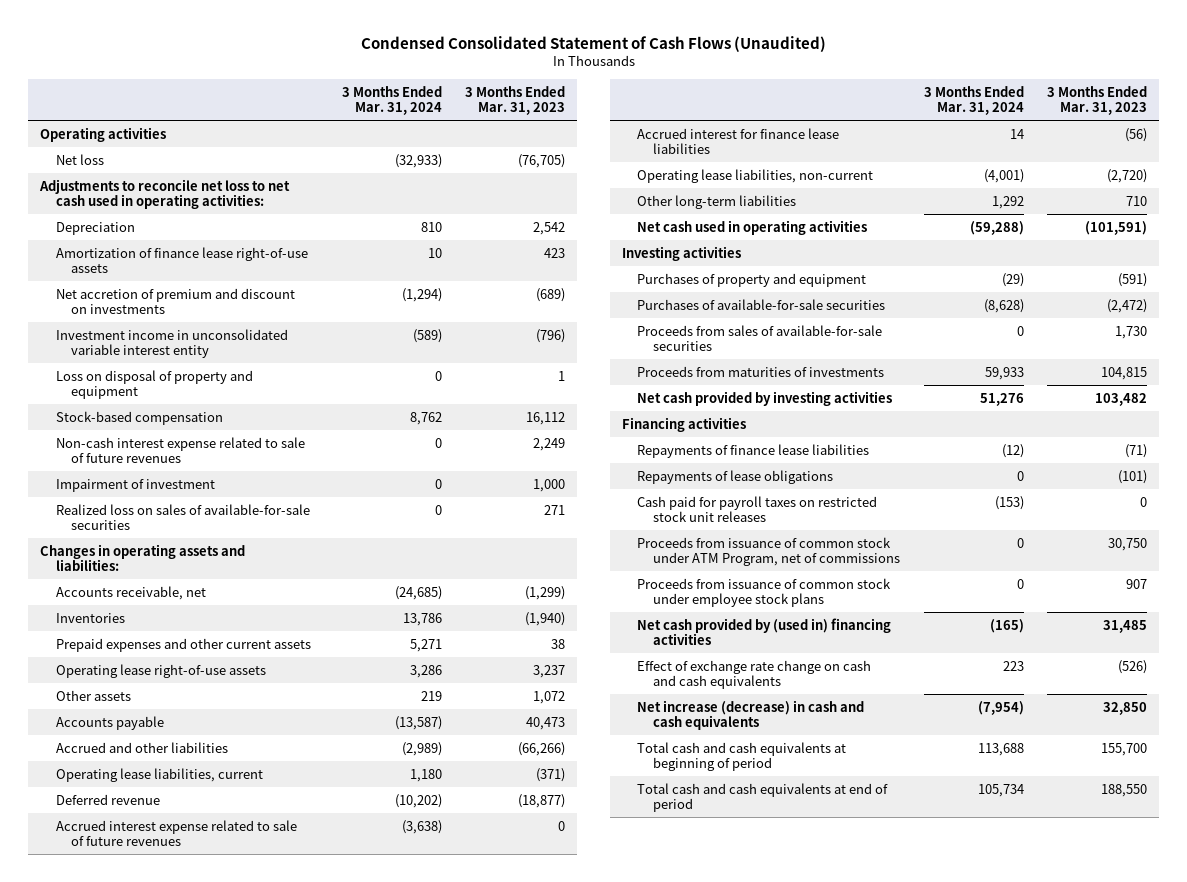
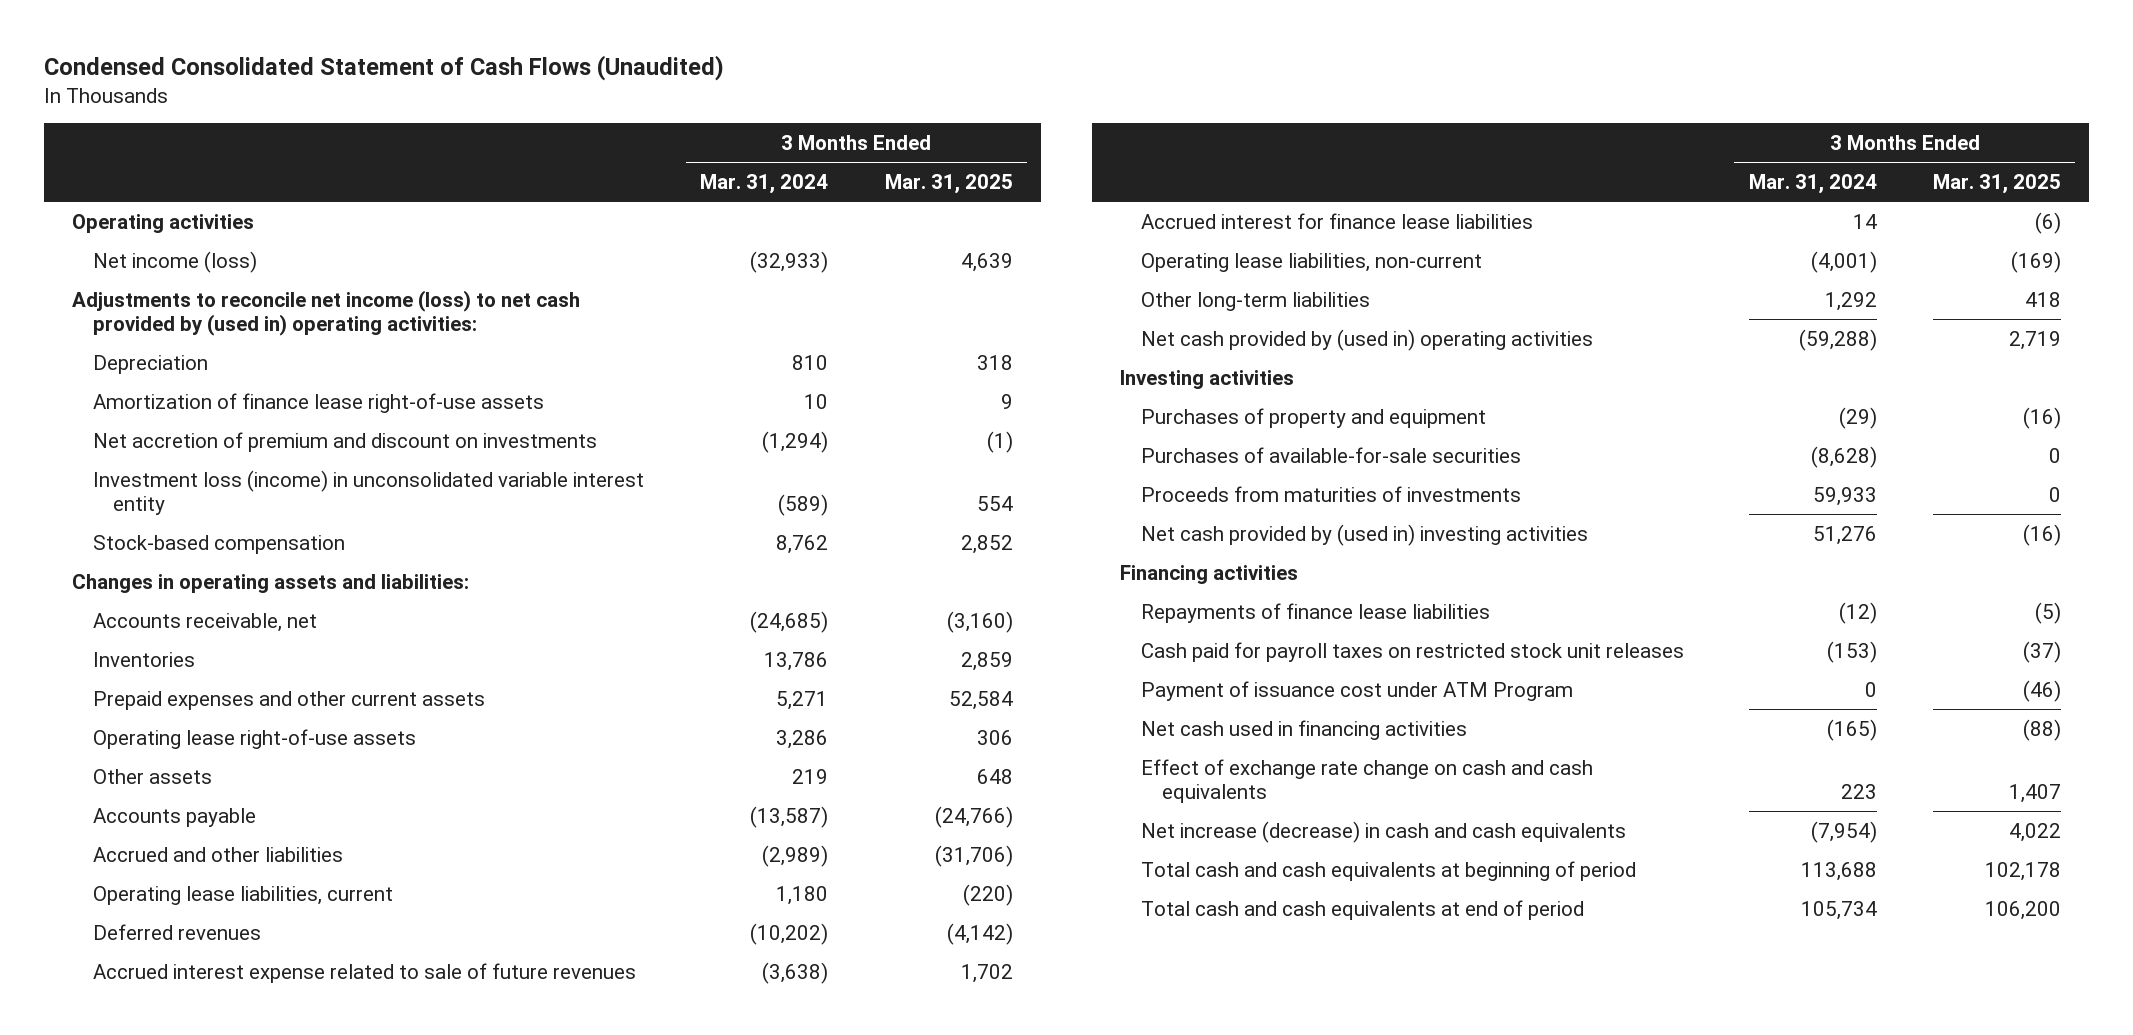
[465,85,566,116] 3 Months Ended Mar. 31, 2023 -> none
none -> [884,173,1013,194] Mar. 31, 2025
[55,153,104,165] Net loss -> [92,250,257,273] Net income (loss)
[39,178,291,209] Adjustments to reconcile net loss to net cash used in operating activities: -> [71,289,580,337] Adjustments to reconcile net income (loss) to net cash provided by (used in) operating activities:
[55,369,253,399] Loss on disposal of property and equipment -> none
[55,328,288,358] Investment income in unconsolidated variable interest entity -> [92,469,644,516] Investment loss (income) in unconsolidated variable interest entity
[55,436,305,463] Non-cash interest expense related to sale of future revenues -> none
[55,478,215,492] Impairment of investment -> none
[55,503,310,530] Realized loss on sales of available-for-sale securities -> none
[55,793,160,805] Deferred revenue -> [92,923,261,940] Deferred revenues
[637,219,868,235] Net cash used in operating activities -> [1141,328,1594,351] Net cash provided by (used in) operating activities
[637,324,883,351] Proceeds from sales of available-for-sale securities -> none
[637,390,893,406] Net cash provided by investing activities -> [1141,523,1589,546] Net cash provided by (used in) investing activities
[637,469,834,484] Repayments of lease obligations -> none
[637,536,900,566] Proceeds from issuance of common stock under ATM Program, net of commissions -> none
[637,577,892,607] Proceeds from issuance of common stock under employee stock plans -> none
none -> [1141,680,1574,701] Payment of issuance cost under ATM Program
[637,617,892,645] Net cash provided by (used in) financing activities -> [1141,719,1468,740] Net cash used in financing activities

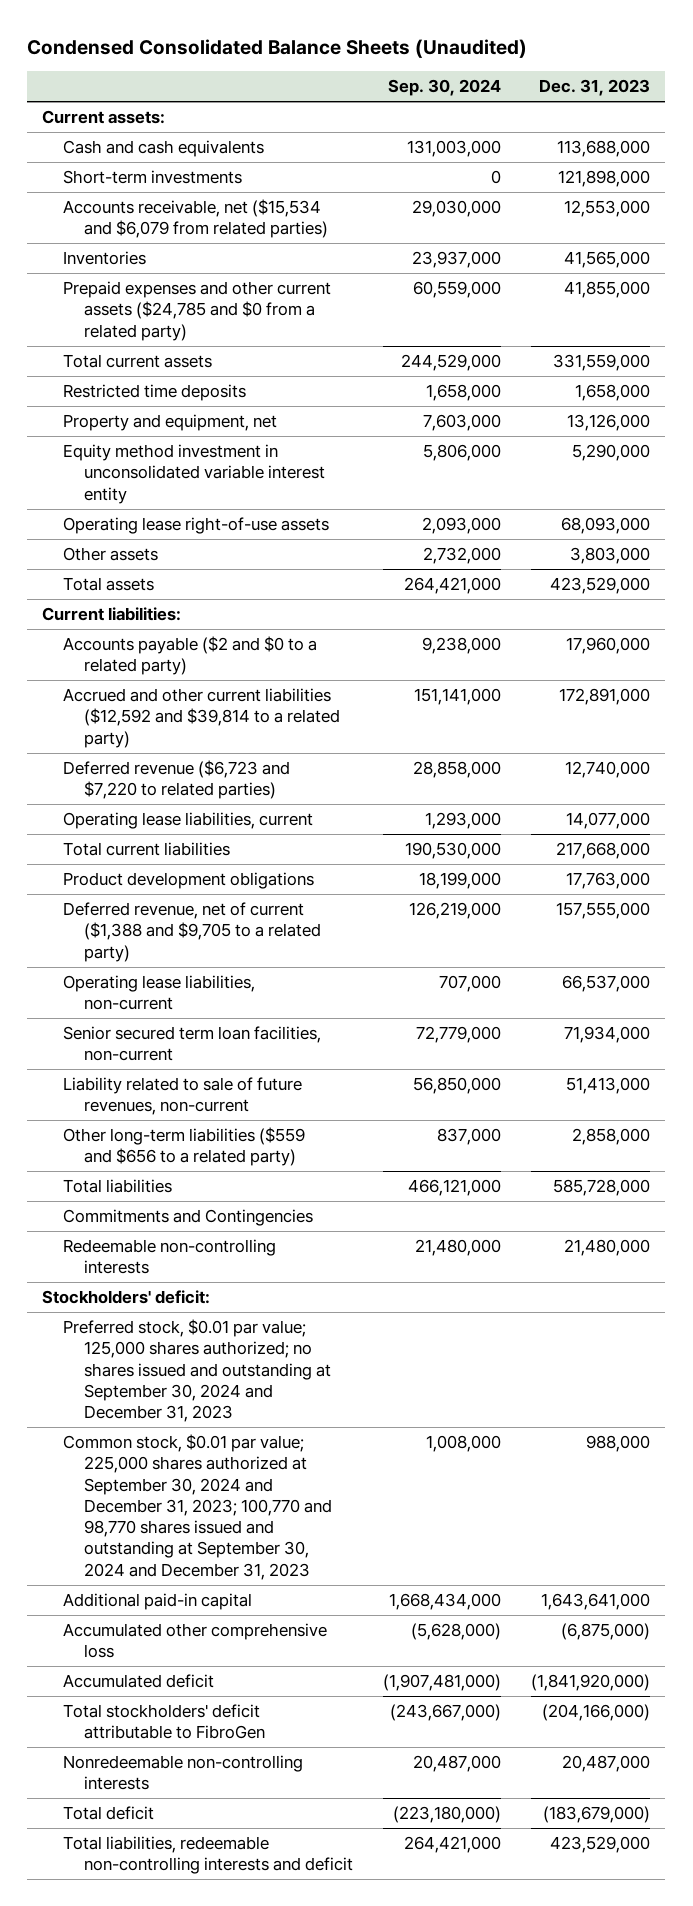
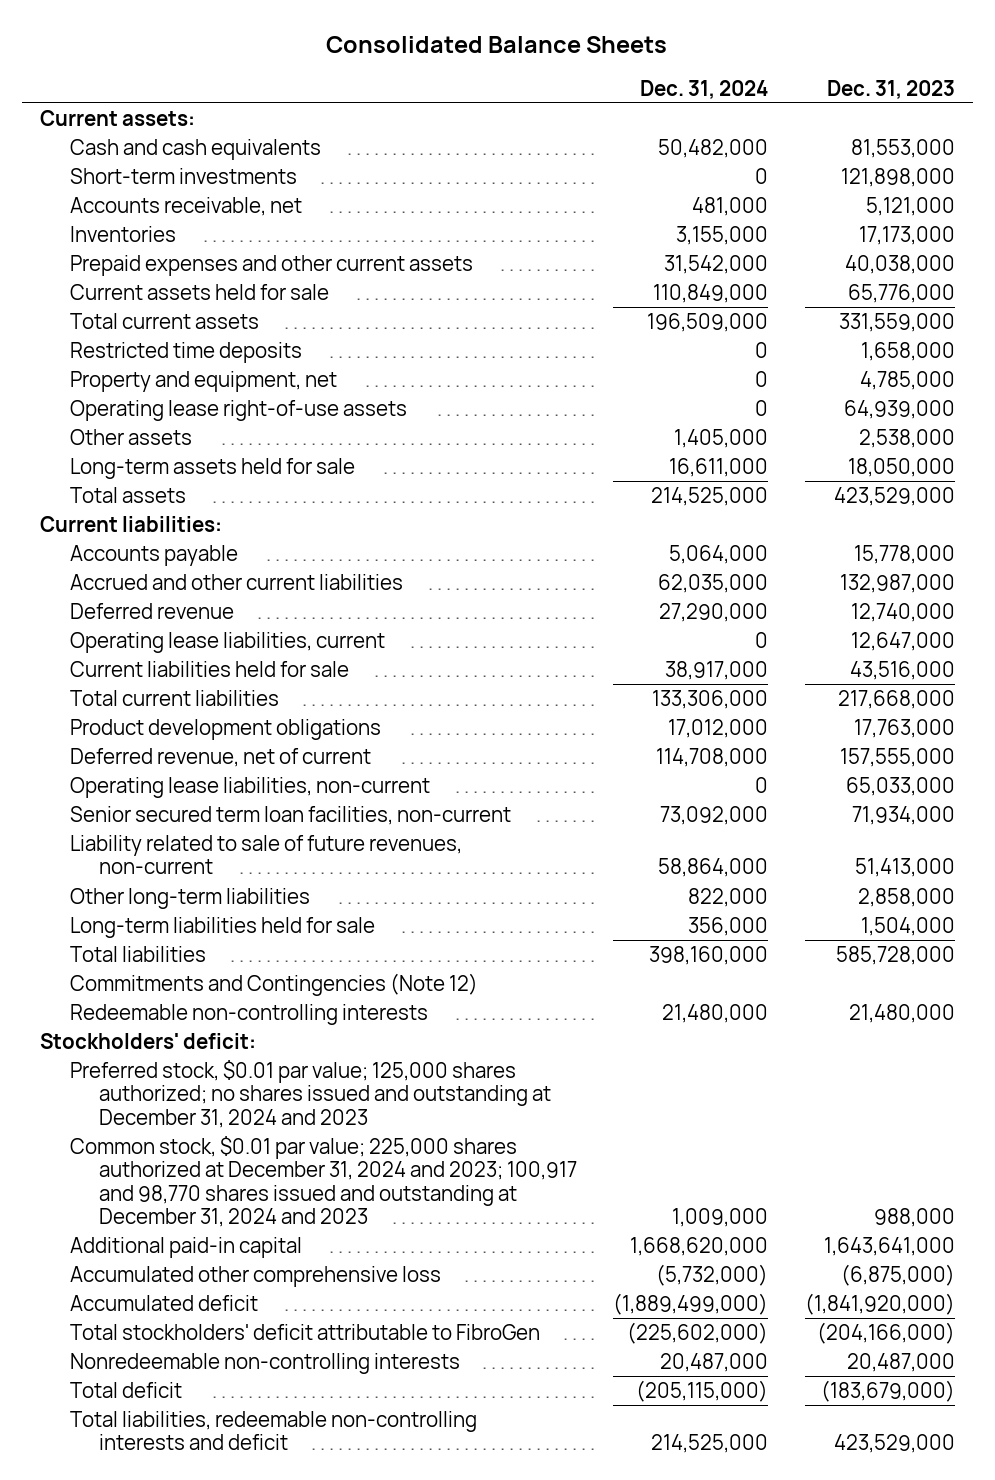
[27,38,528,58] Condensed Consolidated Balance Sheets (Unaudited) -> [326,36,668,54] Consolidated Balance Sheets
[387,79,501,97] Sep. 30, 2024 -> none
none -> [640,79,769,99] Dec. 31, 2024
[557,140,651,158] 113,688,000 -> [850,139,955,159] 81,553,000
[62,199,328,239] Accounts receivable, net ($15,534 and $6,079 from related parties) -> [69,197,302,217] Accounts receivable, net
[564,200,651,218] 12,553,000 -> [865,197,955,217] 5,121,000
[564,251,651,269] 41,565,000 -> [858,226,955,246] 17,173,000
[62,281,331,341] Prepaid expenses and other current assets ($24,785 and $0 from a related party) -> [69,255,473,277] Prepaid expenses and other current assets
[564,281,651,299] 41,855,000 -> [844,255,955,275] 40,038,000
none -> [69,284,329,301] Current assets held for sale
[62,444,325,504] Equity method investment in unconsolidated variable interest entity -> none
[567,414,651,432] 13,126,000 -> [859,371,955,391] 4,785,000
[561,517,651,535] 68,093,000 -> [843,400,955,420] 64,939,000
[570,547,651,565] 3,803,000 -> [858,429,955,449] 2,538,000
none -> [69,458,355,480] Long-term assets held for sale
[62,636,317,676] Accounts payable ($2 and $0 to a related party) -> [69,545,238,567] Accounts payable
[566,637,651,655] 17,960,000 -> [853,545,955,565] 15,778,000
[62,688,340,748] Accrued and other current liabilities ($12,592 and $39,814 to a related party) -> [69,574,403,591] Accrued and other current liabilities
[559,688,651,706] 172,891,000 -> [839,574,955,594] 132,987,000
[62,760,290,800] Deferred revenue ($6,723 and $7,220 to related parties) -> [69,603,234,620] Deferred revenue
[566,812,651,830] 14,077,000 -> [850,632,955,652] 12,647,000
none -> [69,661,349,678] Current liabilities held for sale
[62,902,321,962] Deferred revenue, net of current ($1,388 and $9,705 to a related party) -> [69,748,371,768] Deferred revenue, net of current
[562,975,651,993] 66,537,000 -> [845,777,955,797] 65,033,000
[62,1127,305,1167] Other long-term liabilities ($559 and $656 to a related party) -> [69,888,310,910] Other long-term liabilities
none -> [69,917,375,939] Long-term liabilities held for sale
[62,1209,313,1227] Commitments and Contingencies -> [69,973,478,997] Commitments and Contingencies (Note 12)
[62,1319,331,1423] Preferred stock, $0.01 par value; 125,000 shares authorized; no shares issued and outstanding at September 30, 2024 and December 31, 2023 -> [69,1060,552,1128] Preferred stock, $0.01 par value; 125,000 shares authorized; no shares issued and outstanding at December 31, 2024 and 2023
[62,1434,332,1580] Common stock, $0.01 par value; 225,000 shares authorized at September 30, 2024 and December 31, 2023; 100,770 and 98,770 shares issued and outstanding at September 30, 2024 and December 31, 2023 -> [69,1136,578,1228] Common stock, $0.01 par value; 225,000 shares authorized at December 31, 2024 and 2023; 100,917 and 98,770 shares issued and outstanding at December 31, 2024 and 2023

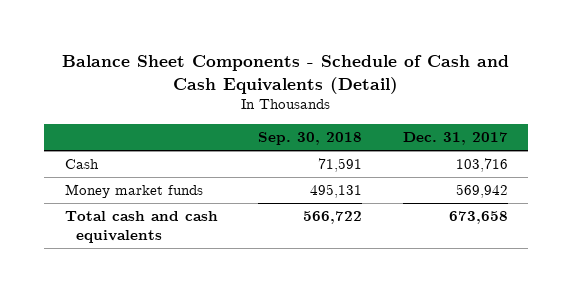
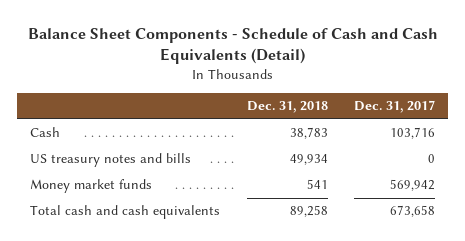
[258,131,363,145] Sep. 30, 2018 -> none
none -> [246,101,328,114] Dec. 31, 2018
none -> [30,153,192,168] US treasury notes and bills

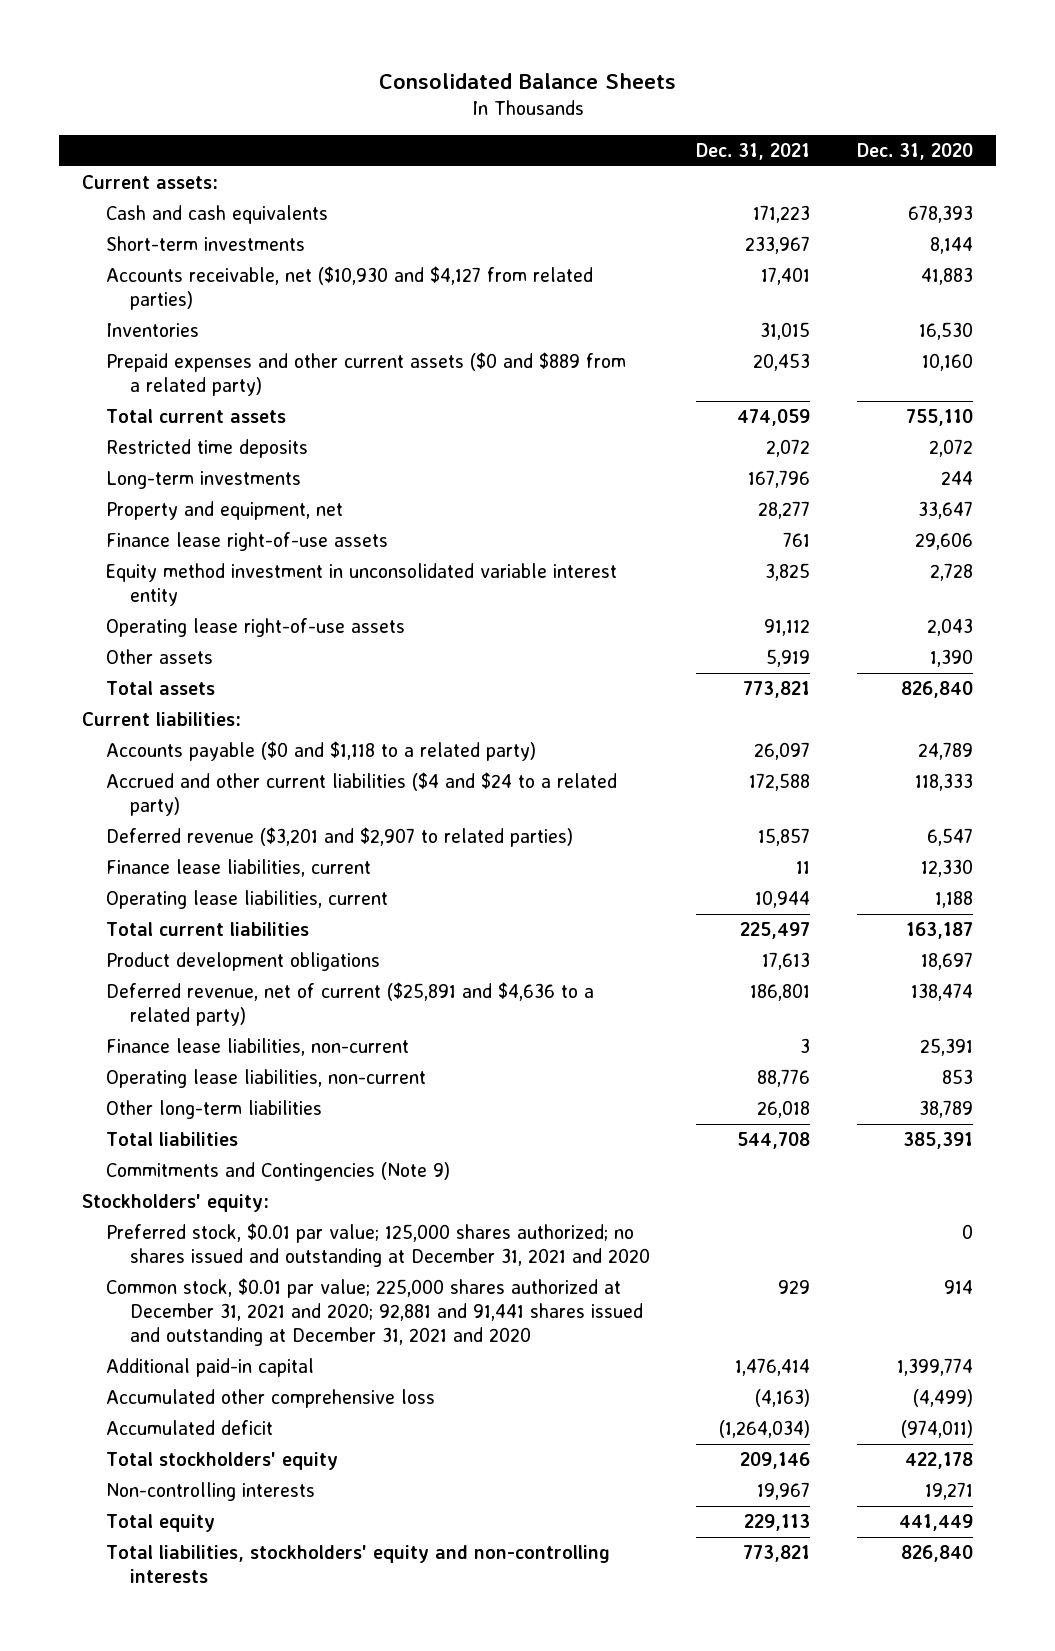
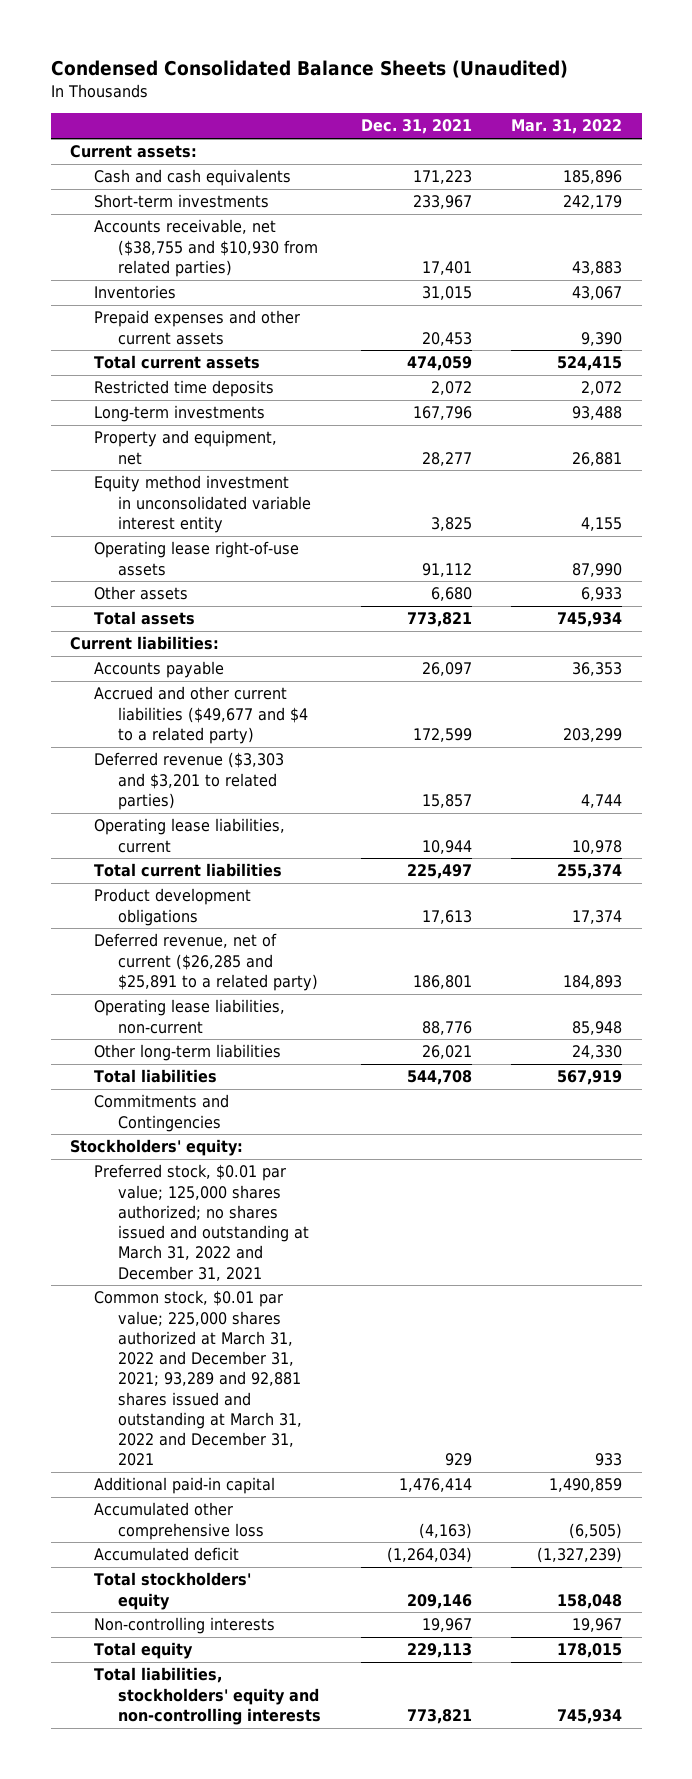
[378,73,676,90] Consolidated Balance Sheets -> [50,60,568,79] Condensed Consolidated Balance Sheets (Unaudited)
[856,143,973,161] Dec. 31, 2020 -> none
none -> [511,119,623,135] Mar. 31, 2022
[105,266,593,311] Accounts receivable, net ($10,930 and $4,127 from related parties) -> [94,219,319,277] Accounts receivable, net ($38,755 and $10,930 from related parties)
[105,352,626,397] Prepaid expenses and other current assets ($0 and $889 from a related party) -> [94,310,301,345] Prepaid expenses and other current assets
[105,532,388,552] Finance lease right-of-use assets -> none
[766,649,811,668] 5,919 -> [430,587,472,602] 6,680
[105,859,371,878] Finance lease liabilities, current -> none
[105,741,536,762] Accounts payable ($0 and $1,118 to a related party) -> [94,661,225,679] Accounts payable
[105,772,617,817] Accrued and other current liabilities ($4 and $24 to a related party) -> [94,686,309,744] Accrued and other current liabilities ($49,677 and $4 to a related party)
[749,773,811,792] 172,588 -> [412,727,472,742] 172,599
[105,827,573,848] Deferred revenue ($3,201 and $2,907 to related parties) -> [94,752,285,810] Deferred revenue ($3,303 and $3,201 to related parties)
[105,1038,409,1057] Finance lease liabilities, non-current -> none
[105,982,594,1027] Deferred revenue, net of current ($25,891 and $4,636 to a related party) -> [94,933,319,991] Deferred revenue, net of current ($26,285 and $25,891 to a related party)
[757,1100,811,1119] 26,018 -> [421,1045,472,1060] 26,021
[105,1162,450,1182] Commitments and Contingencies (Note 9) -> [94,1094,230,1132] Commitments and Contingencies
[105,1223,650,1268] Preferred stock, $0.01 par value; 125,000 shares authorized; no shares issued and outstanding at December 31, 2021 and 2020 -> [94,1164,310,1281] Preferred stock, $0.01 par value; 125,000 shares authorized; no shares issued and outstanding at March 31, 2022 and December 31, 2021
[105,1278,643,1347] Common stock, $0.01 par value; 225,000 shares authorized at December 31, 2021 and 2020; 92,881 and 91,441 shares issued and outstanding at December 31, 2021 and 2020 -> [94,1290,303,1467] Common stock, $0.01 par value; 225,000 shares authorized at March 31, 2022 and December 31, 2021; 93,289 and 92,881 shares issued and outstanding at March 31, 2022 and December 31, 2021

